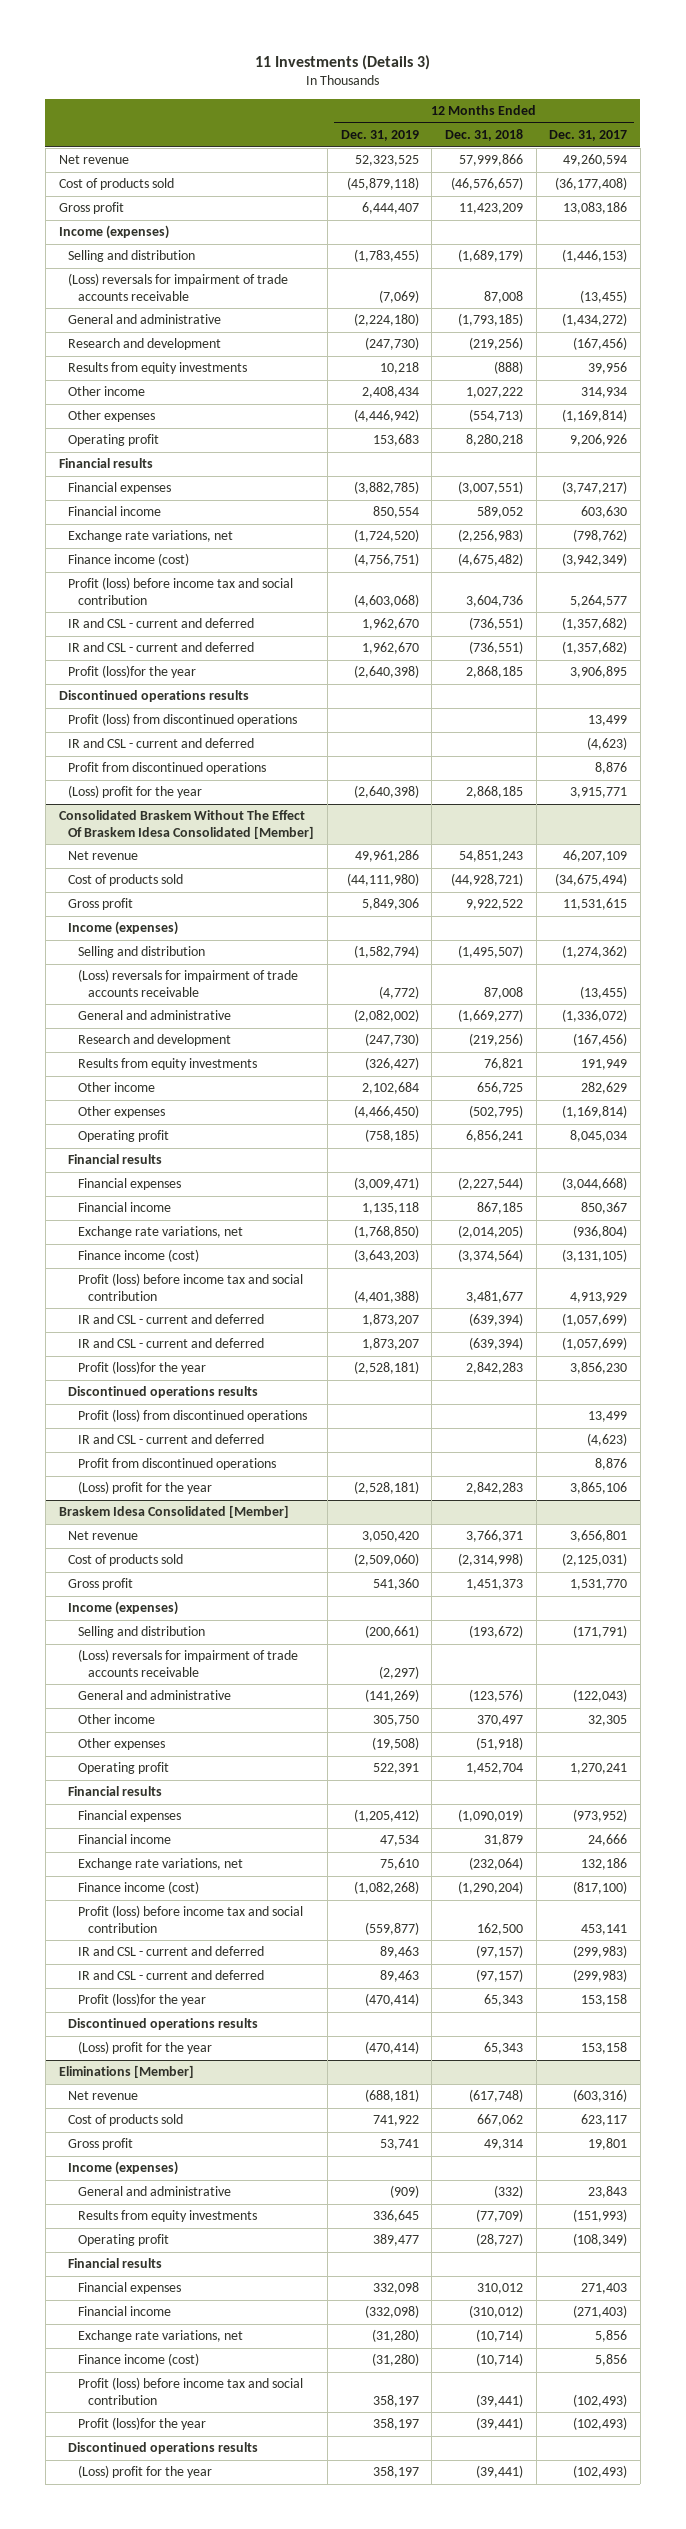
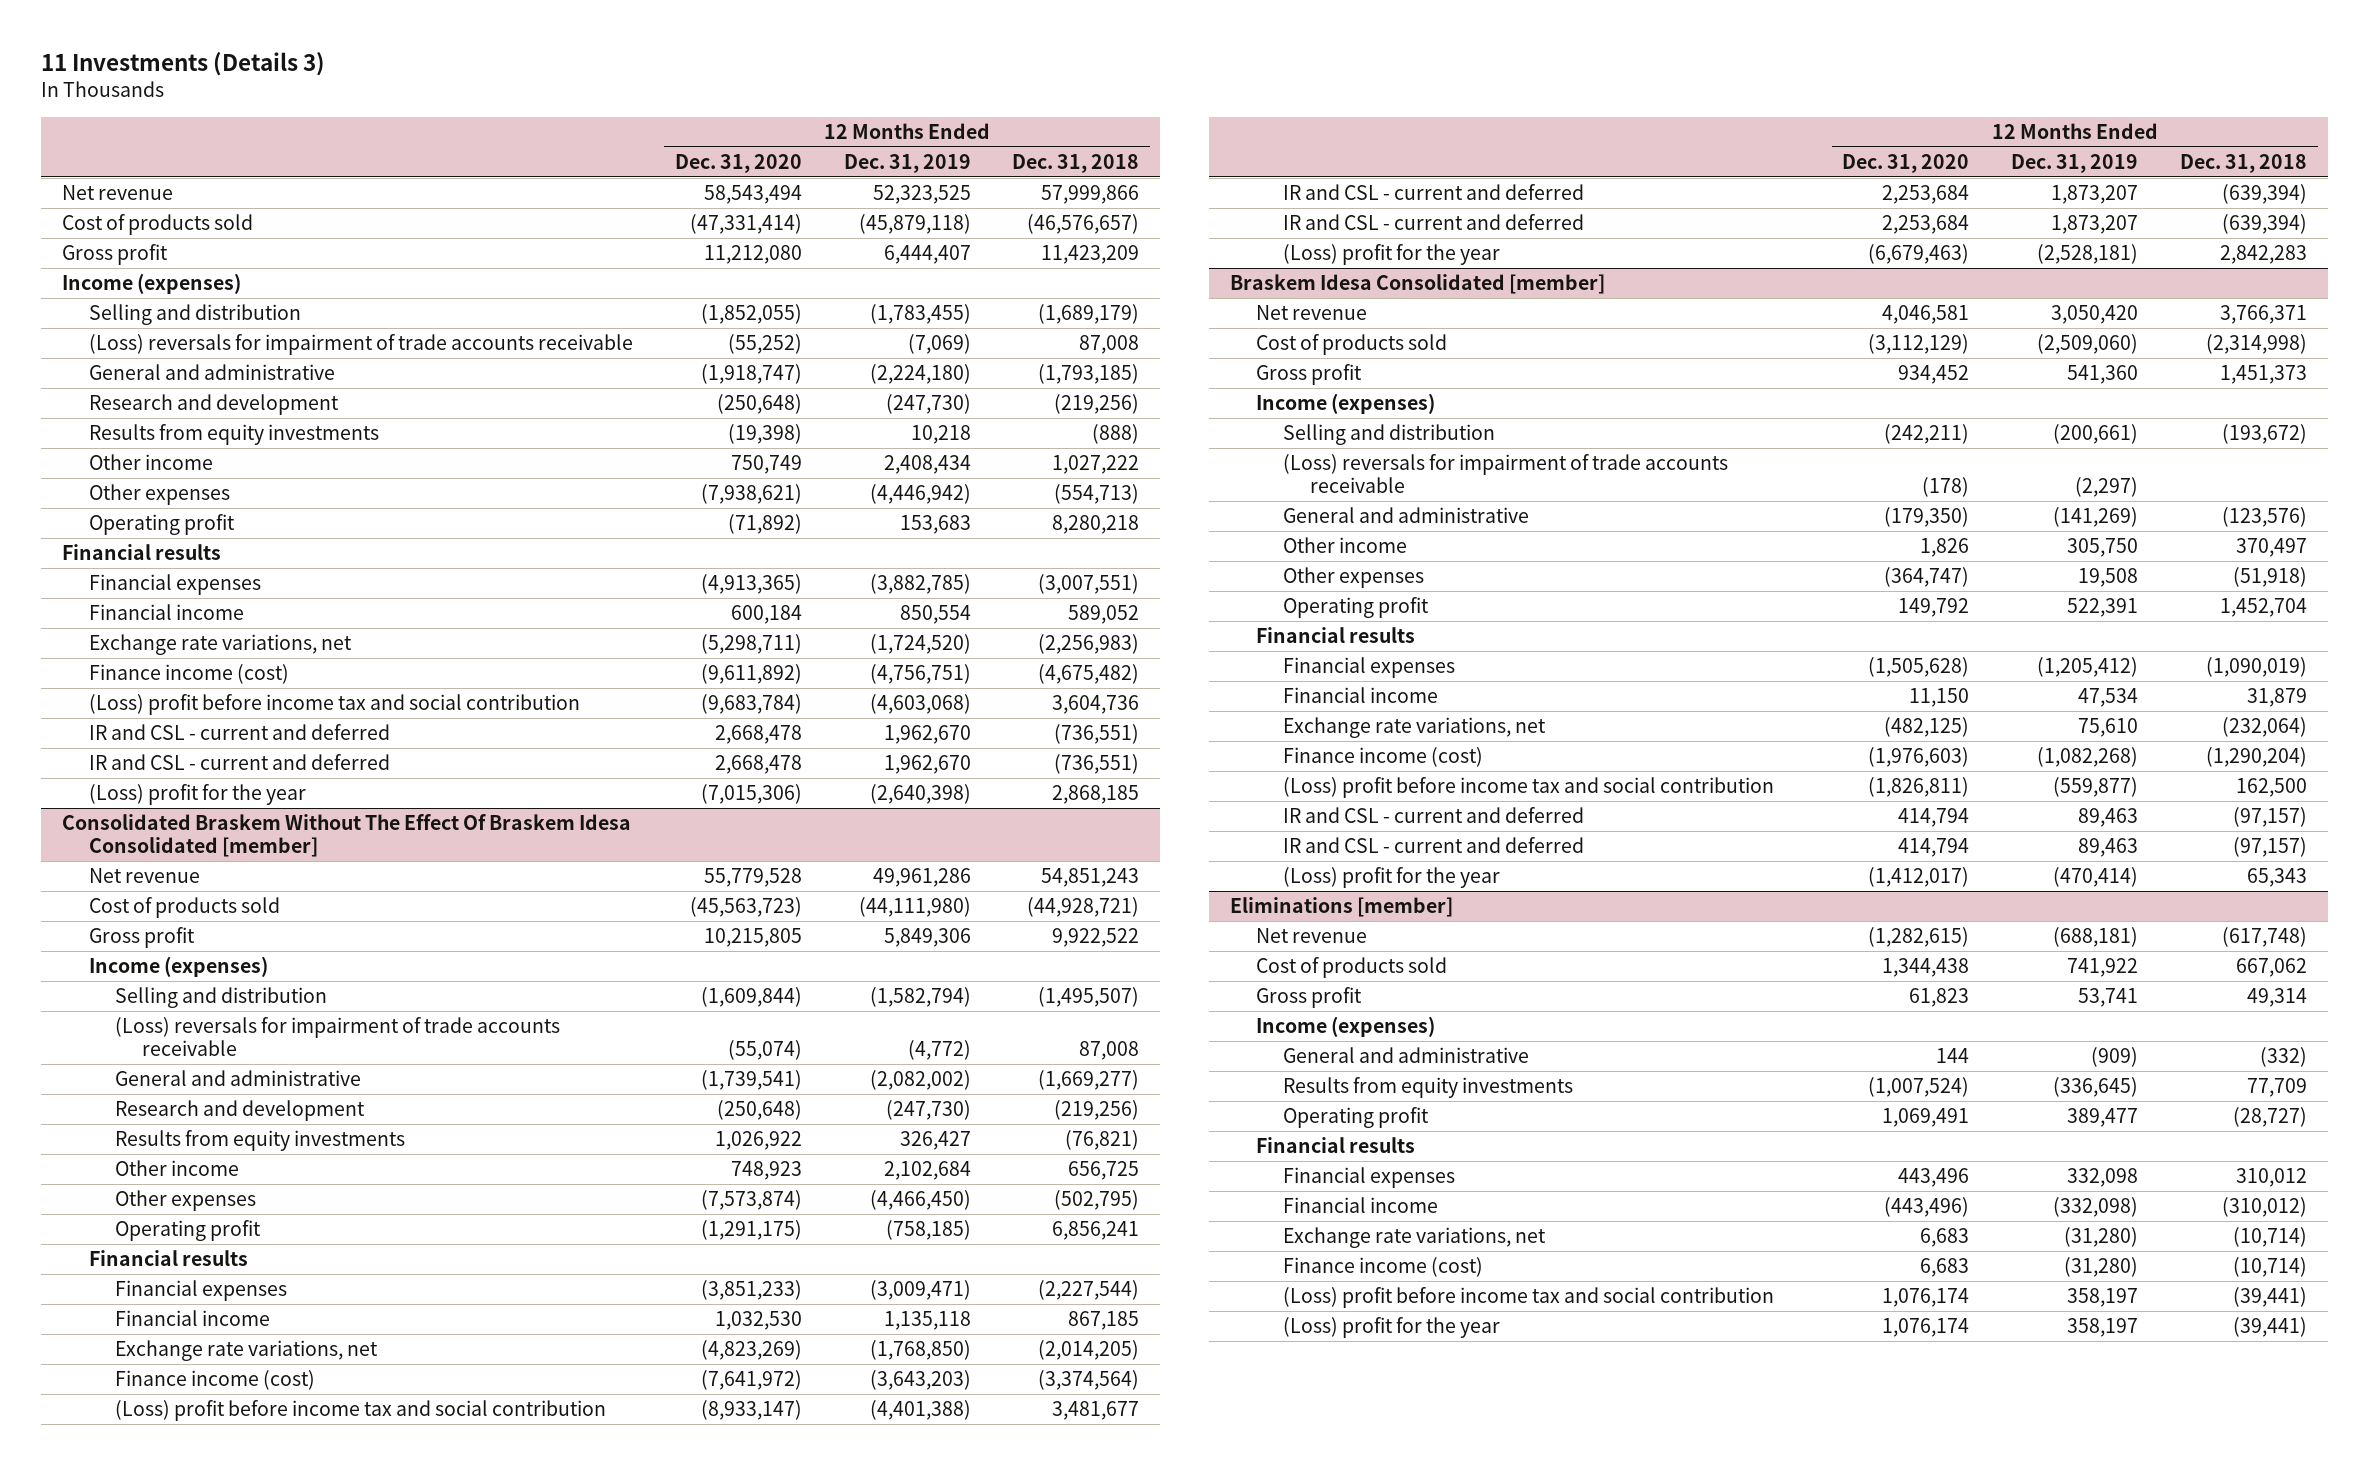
[549,130,628,142] Dec. 31, 2017 -> none
none -> [674,153,802,173] Dec. 31, 2020
[68,577,294,605] Profit (loss) before income tax and social contribution -> [88,694,580,716] (Loss) profit before income tax and social contribution
[68,665,197,679] Profit (loss)for the year -> none
[58,690,249,703] Discontinued operations results -> none
[68,713,298,727] Profit (loss) from discontinued operations -> none
[68,738,255,749] IR and CSL - current and deferred -> none
[68,762,267,775] Profit from discontinued operations -> none
[58,810,315,839] Consolidated Braskem Without The Effect Of Braskem Idesa Consolidated [Member] -> [62,814,632,857] Consolidated Braskem Without The Effect Of Braskem Idesa Consolidated [member]
[364,1057,419,1071] (326,427) -> [899,1131,971,1151] 326,427
[483,1058,523,1071] 76,821 -> [1065,1130,1140,1151] (76,821)
[77,1273,303,1301] Profit (loss) before income tax and social contribution -> [115,1400,607,1422] (Loss) profit before income tax and social contribution
[77,1361,206,1375] Profit (loss)for the year -> none
[68,1386,259,1399] Discontinued operations results -> none
[77,1409,307,1423] Profit (loss) from discontinued operations -> none
[77,1434,264,1445] IR and CSL - current and deferred -> none
[77,1458,276,1471] Profit from discontinued operations -> none
[58,1505,289,1519] Braskem Idesa Consolidated [Member] -> [1229,274,1605,295] Braskem Idesa Consolidated [member]
[371,1737,419,1751] (19,508) -> [2078,568,2139,588] 19,508
[77,1905,303,1933] Profit (loss) before income tax and social contribution -> [1282,777,1774,799] (Loss) profit before income tax and social contribution
[77,1993,206,2007] Profit (loss)for the year -> none
[68,2018,259,2031] Discontinued operations results -> none
[58,2065,194,2079] Eliminations [Member] -> [1229,897,1453,918] Eliminations [member]
[372,2210,419,2223] 336,645 -> [2053,1077,2139,1098] (336,645)
[475,2209,523,2223] (77,709) -> [2247,1078,2308,1098] 77,709
[77,2417,206,2431] Profit (loss)for the year -> none
[68,2442,259,2455] Discontinued operations results -> none
[77,2377,303,2405] Profit (loss) before income tax and social contribution -> [1282,1287,1774,1309] (Loss) profit before income tax and social contribution

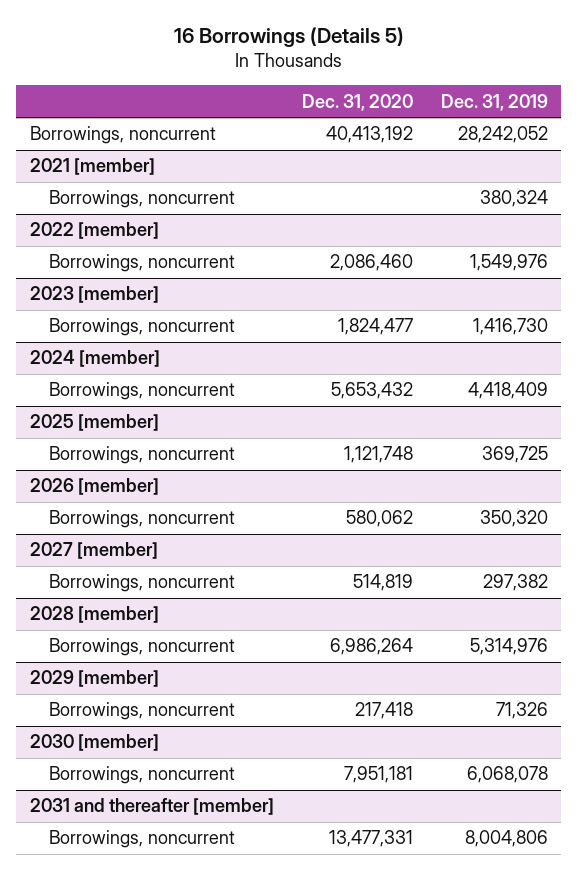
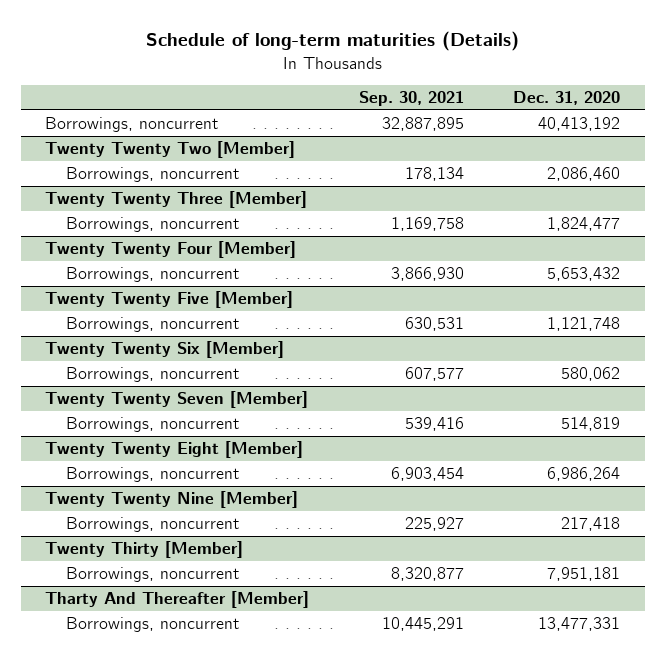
[173,27,404,48] 16 Borrowings (Details 5) -> [145,31,519,52] Schedule of long-term maturities (Details)
[440,93,548,111] Dec. 31, 2019 -> none
none -> [358,91,464,107] Sep. 30, 2021
[29,158,155,176] 2021 [member] -> none
[49,190,236,209] Borrowings, noncurrent -> none
[29,222,159,240] 2022 [member] -> [45,141,296,159] Twenty Twenty Two [Member]
[29,286,159,304] 2023 [member] -> [45,191,308,209] Twenty Twenty Three [Member]
[29,350,160,368] 2024 [member] -> [45,241,297,259] Twenty Twenty Four [Member]
[29,414,159,432] 2025 [member] -> [45,291,294,309] Twenty Twenty Five [Member]
[29,478,159,496] 2026 [member] -> [45,341,285,359] Twenty Twenty Six [Member]
[29,542,158,560] 2027 [member] -> [45,391,309,409] Twenty Twenty Seven [Member]
[29,606,159,624] 2028 [member] -> [45,441,304,459] Twenty Twenty Eight [Member]
[29,670,159,688] 2029 [member] -> [45,491,299,509] Twenty Twenty Nine [Member]
[29,734,159,752] 2030 [member] -> [45,541,244,559] Twenty Thirty [Member]
[29,798,274,816] 2031 and thereafter [member] -> [45,591,310,609] Tharty And Thereafter [Member]

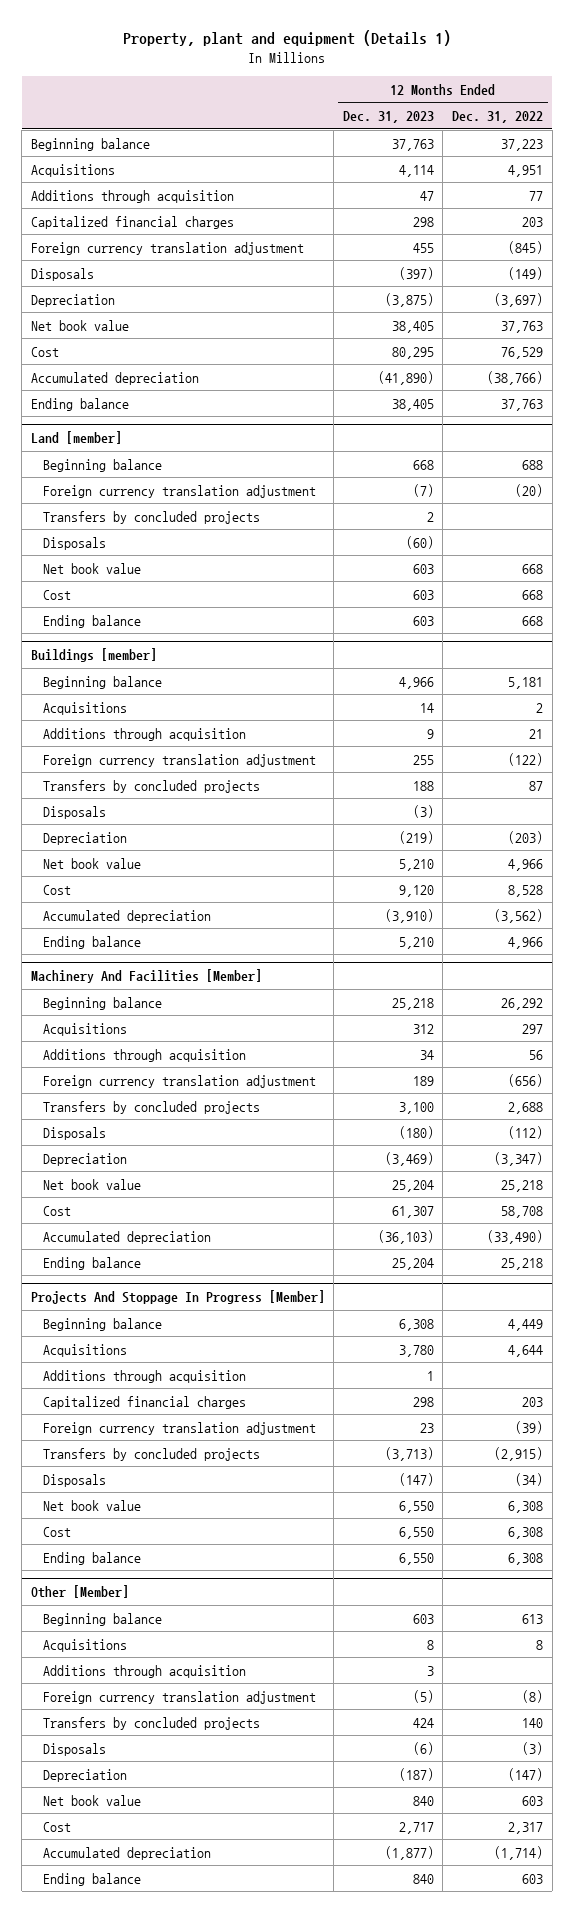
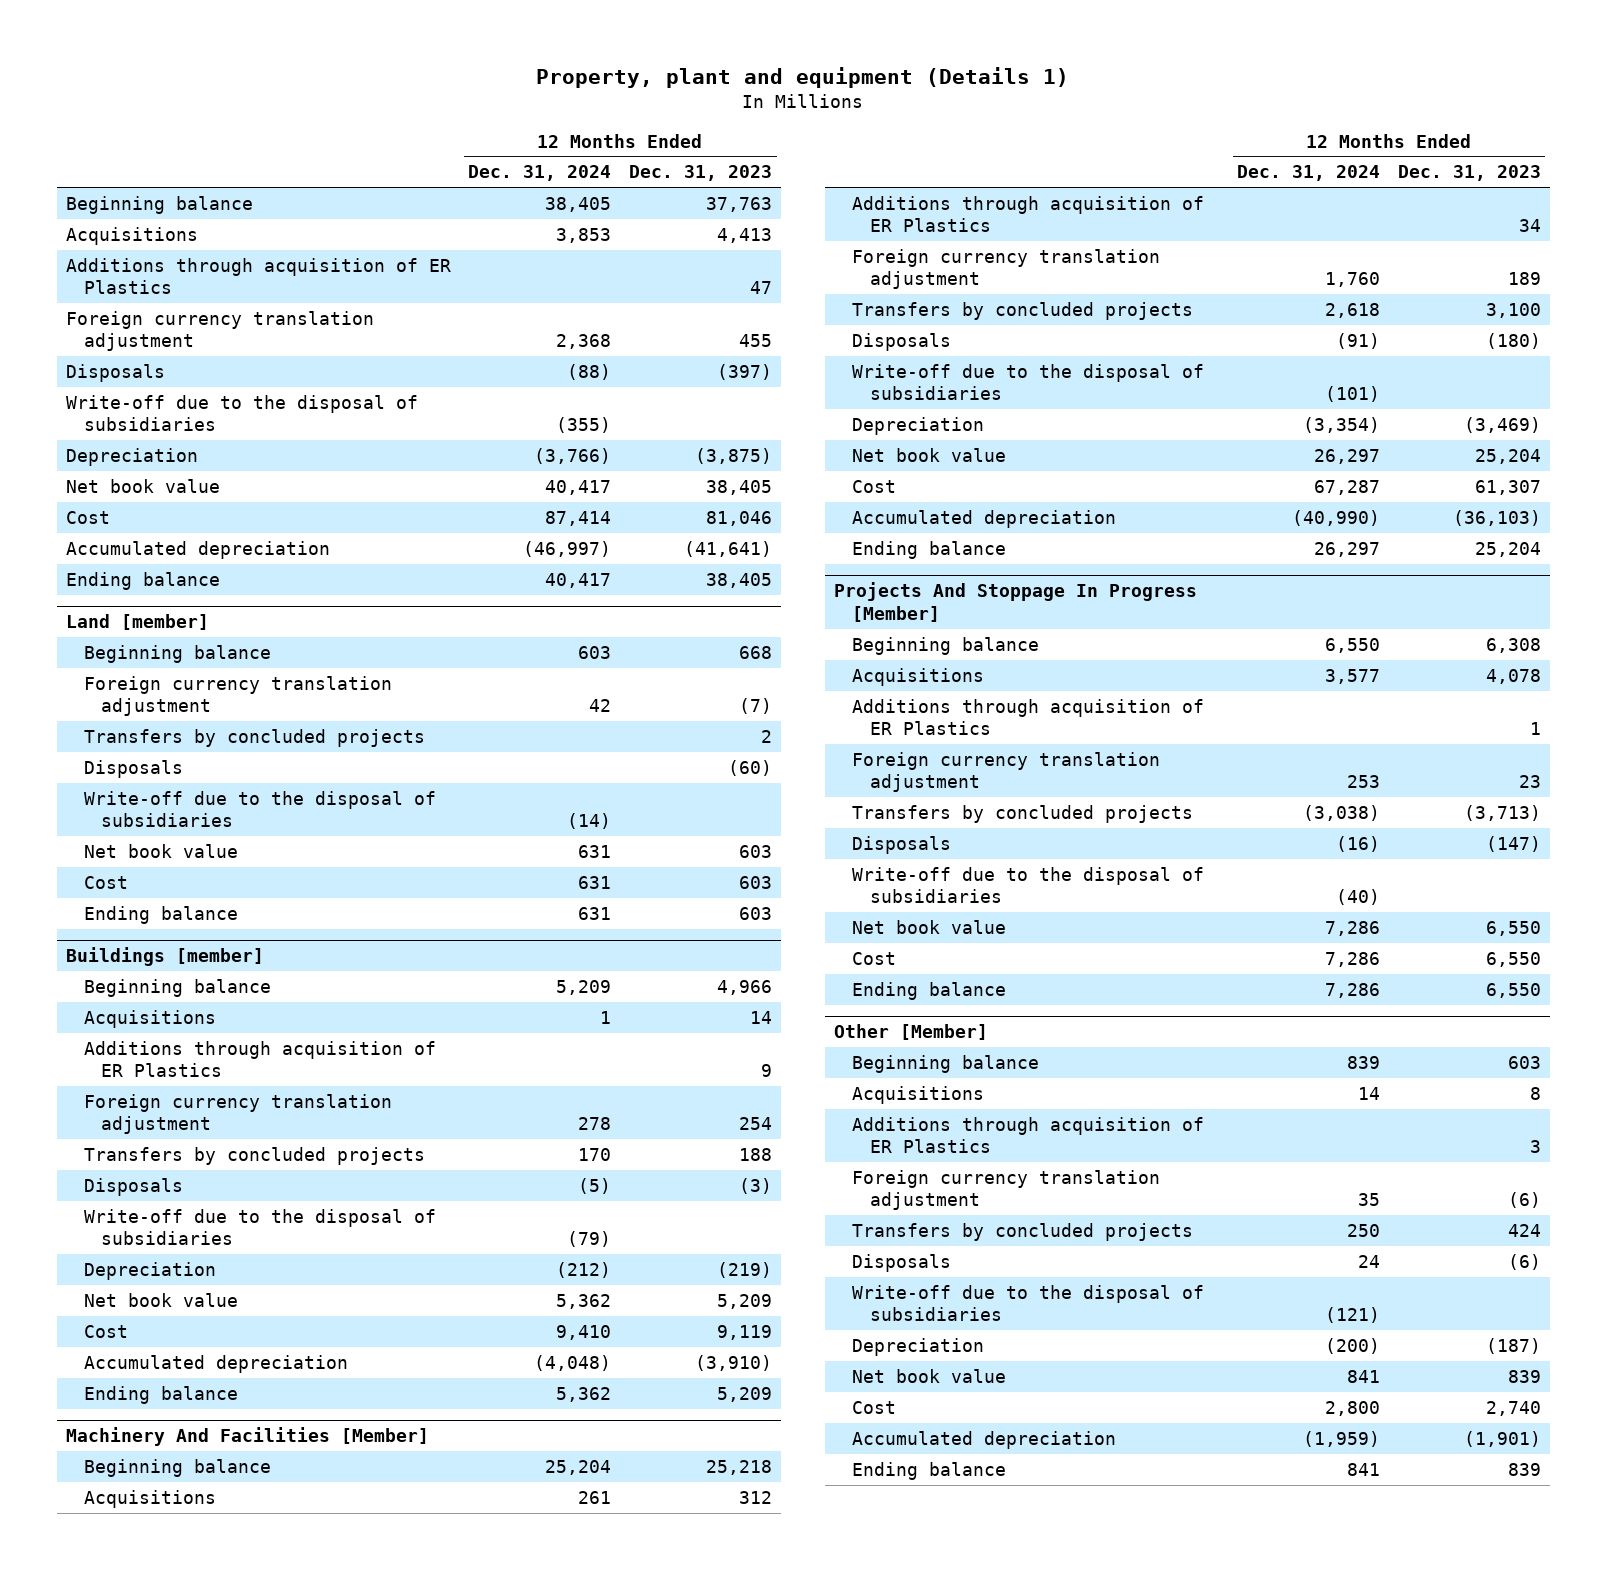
[452,111,544,124] Dec. 31, 2022 -> none
none -> [468,165,612,182] Dec. 31, 2024
[30,215,234,229] Capitalized financial charges -> none
[398,164,434,177] 4,114 -> [717,227,773,243] 4,413
[30,189,234,203] Additions through acquisition -> [65,257,451,295] Additions through acquisition of ER Plastics
none -> [65,394,418,432] Write-off due to the disposal of subsidiaries
[391,346,434,359] 80,295 -> [706,510,773,526] 81,046
[377,370,434,385] (41,890) -> [684,540,773,557] (41,641)
none -> [83,790,436,828] Write-off due to the disposal of subsidiaries
[42,727,246,741] Additions through acquisition -> [83,1040,436,1078] Additions through acquisition of ER Plastics
[412,754,434,765] 255 -> [739,1117,773,1131] 254
none -> [83,1208,436,1246] Write-off due to the disposal of subsidiaries
[398,858,434,871] 5,210 -> [717,1293,773,1309] 5,209
[398,884,434,897] 9,120 -> [717,1324,773,1340] 9,119
[398,936,434,949] 5,210 -> [717,1386,773,1402] 5,209
[42,1048,246,1062] Additions through acquisition -> [852,195,1205,233] Additions through acquisition of ER Plastics
none -> [852,363,1205,401] Write-off due to the disposal of subsidiaries
[42,1395,246,1409] Capitalized financial charges -> none
[398,1344,434,1357] 3,780 -> [1485,668,1541,684] 4,078
[42,1369,246,1383] Additions through acquisition -> [852,698,1205,736] Additions through acquisition of ER Plastics
none -> [852,866,1205,904] Write-off due to the disposal of subsidiaries
[42,1664,246,1678] Additions through acquisition -> [852,1116,1205,1154] Additions through acquisition of ER Plastics
[412,1689,434,1703] (5) -> [1507,1192,1541,1209] (6)
none -> [852,1284,1205,1322] Write-off due to the disposal of subsidiaries
[412,1795,434,1806] 840 -> [1507,1369,1541,1383] 839
[398,1821,434,1834] 2,717 -> [1485,1400,1541,1416] 2,740
[384,1845,434,1860] (1,877) -> [1463,1430,1541,1447] (1,901)
[412,1873,434,1884] 840 -> [1507,1462,1541,1476] 839

